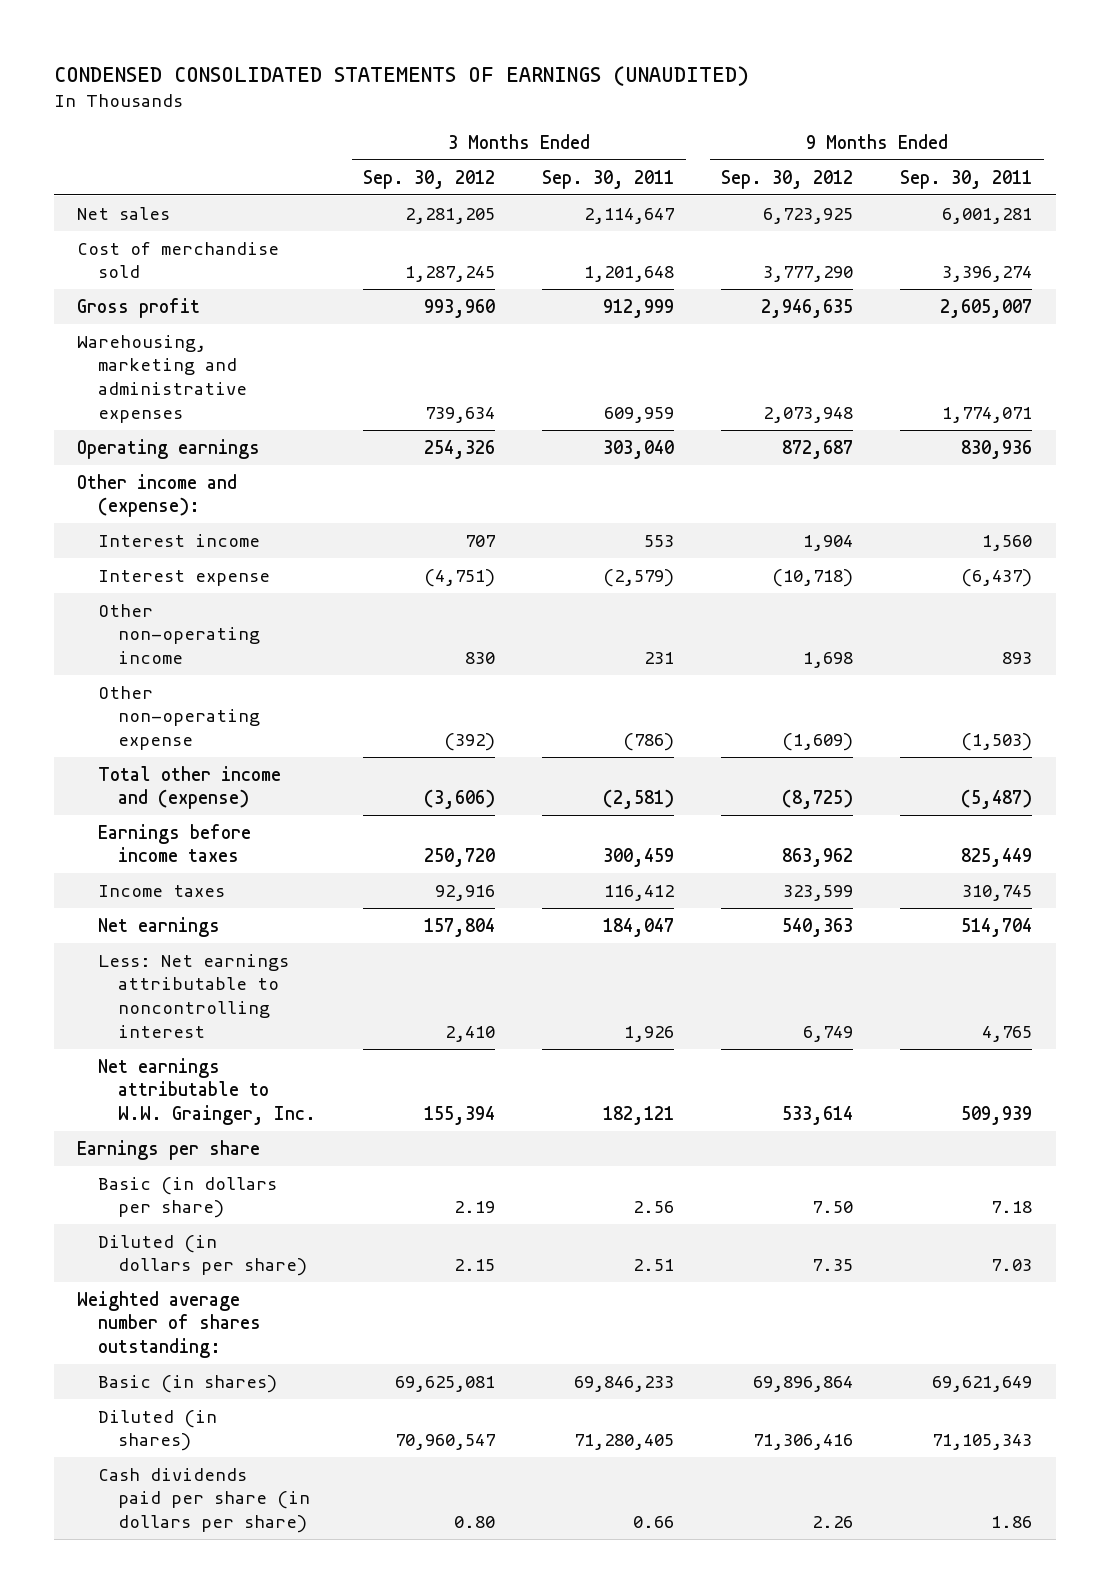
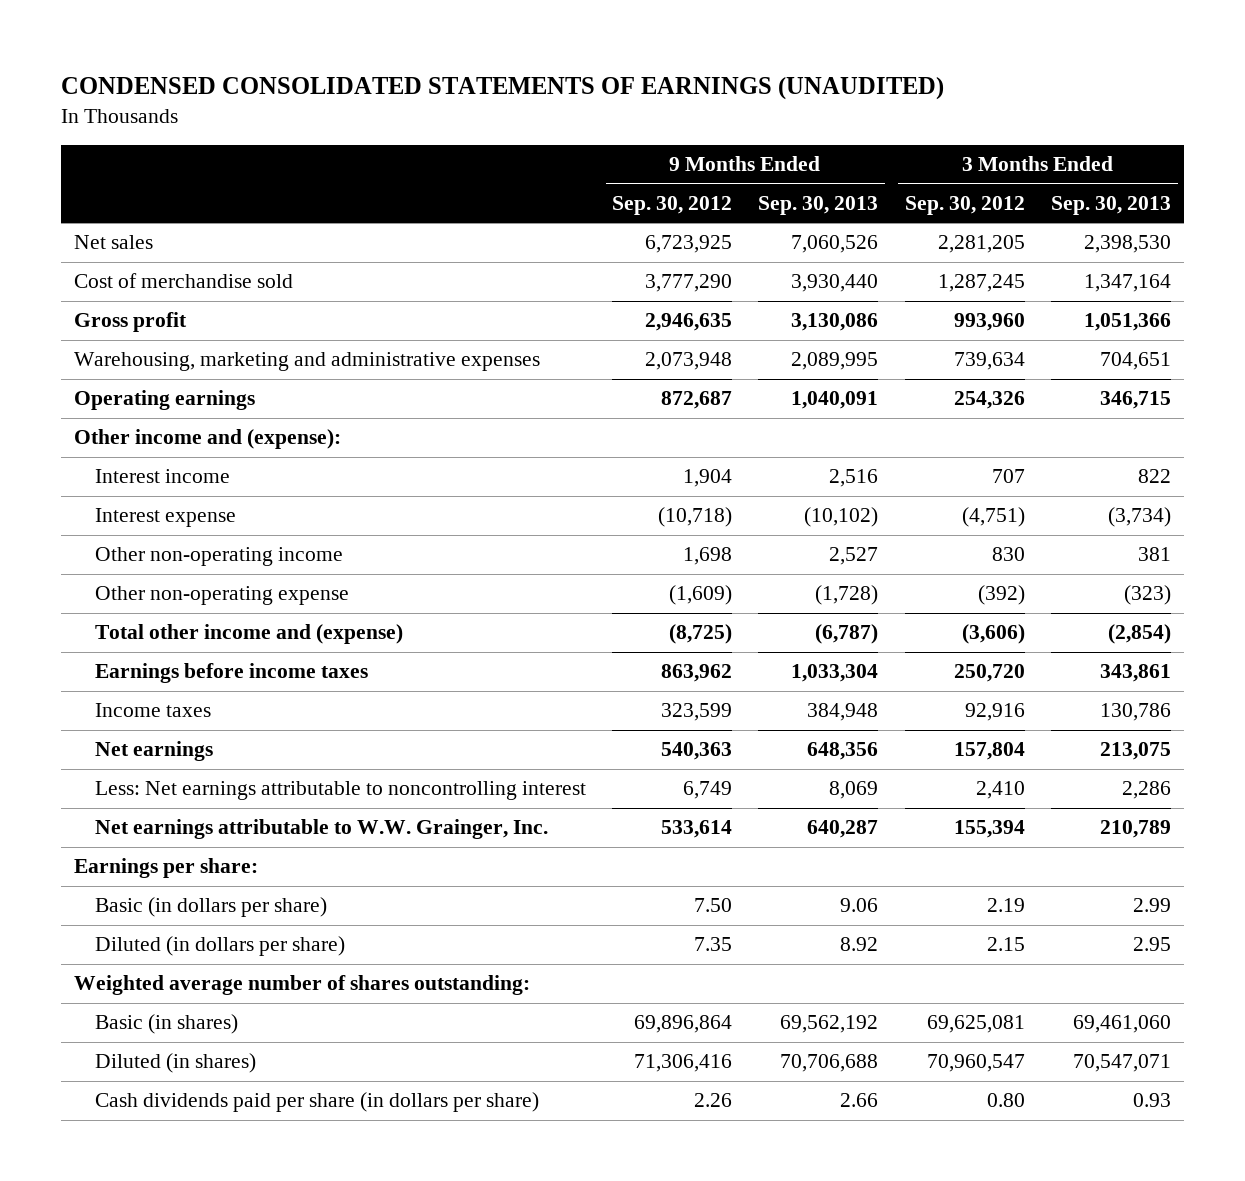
[542,169,675,189] Sep. 30, 2011 -> none
[900,169,1033,189] Sep. 30, 2011 -> none
none -> [758,195,879,215] Sep. 30, 2013
none -> [1051,195,1172,215] Sep. 30, 2013
[77,1139,261,1160] Earnings per share -> [74,858,259,879] Earnings per share:

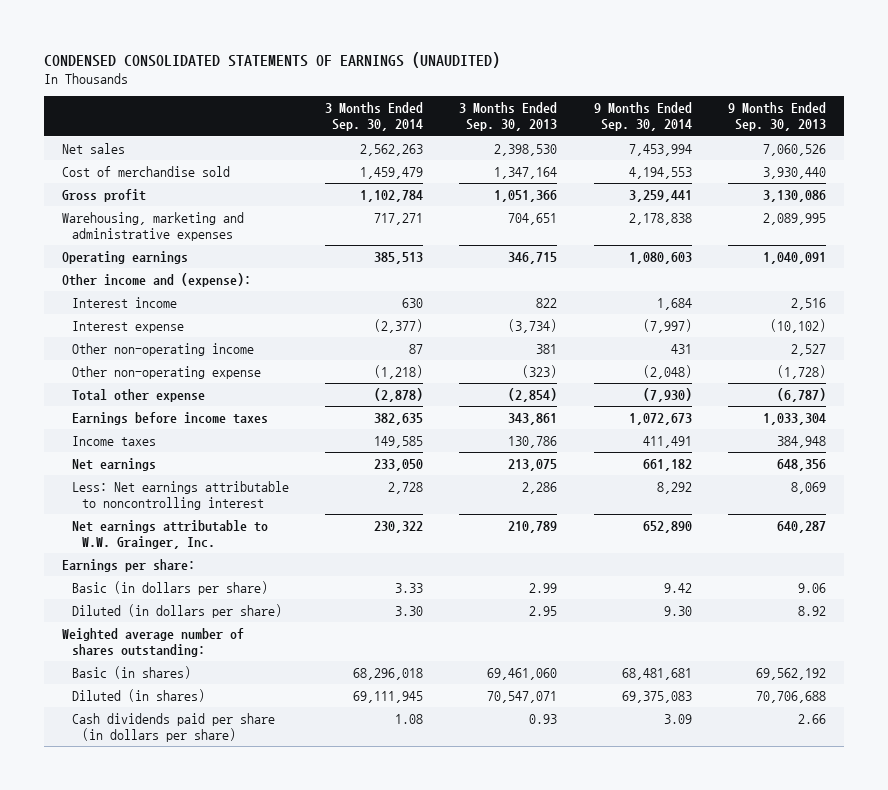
[612,195,733,215] Sep. 30, 2012 -> none
[904,195,1025,215] Sep. 30, 2012 -> none
none -> [324,102,423,132] 3 Months Ended Sep. 30, 2014
none -> [593,102,692,132] 9 Months Ended Sep. 30, 2014
[94,624,403,645] Total other income and (expense) -> [71,388,205,402] Total other expense

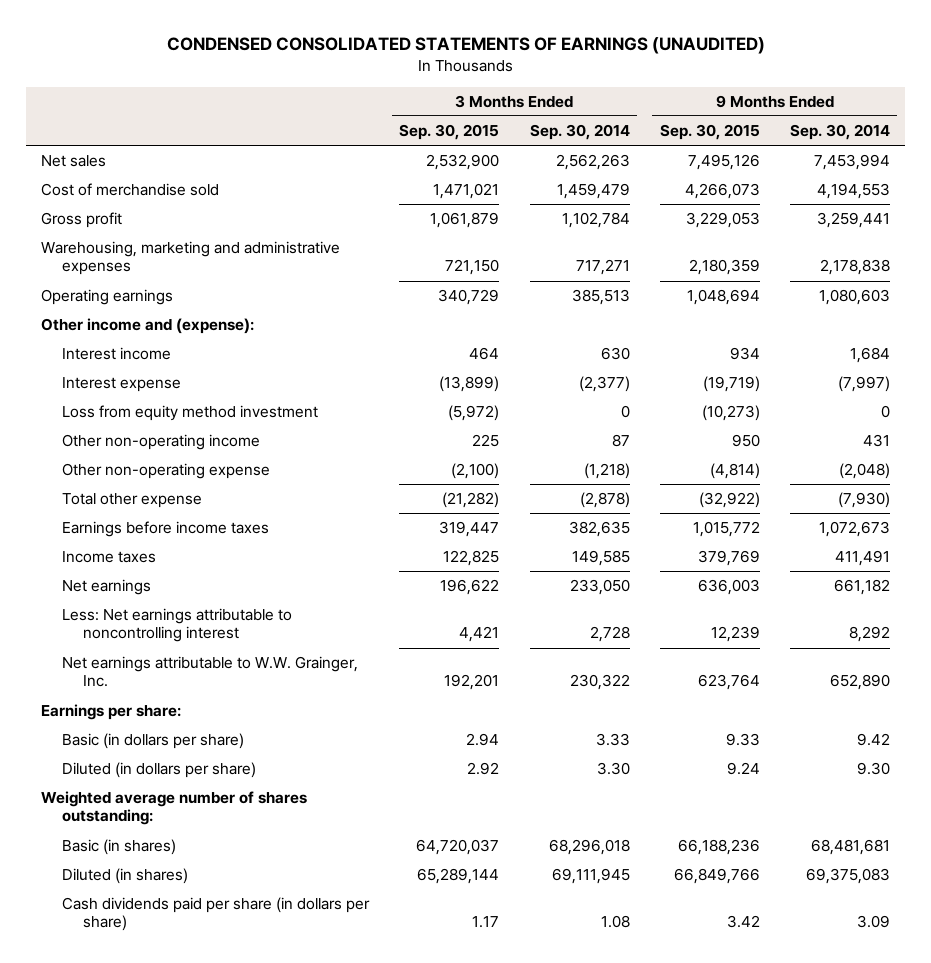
[459,102,558,132] 3 Months Ended Sep. 30, 2013 -> none
[727,102,826,132] 9 Months Ended Sep. 30, 2013 -> none
none -> [399,124,500,141] Sep. 30, 2015
none -> [659,124,760,141] Sep. 30, 2015
none -> [62,405,319,422] Loss from equity method investment

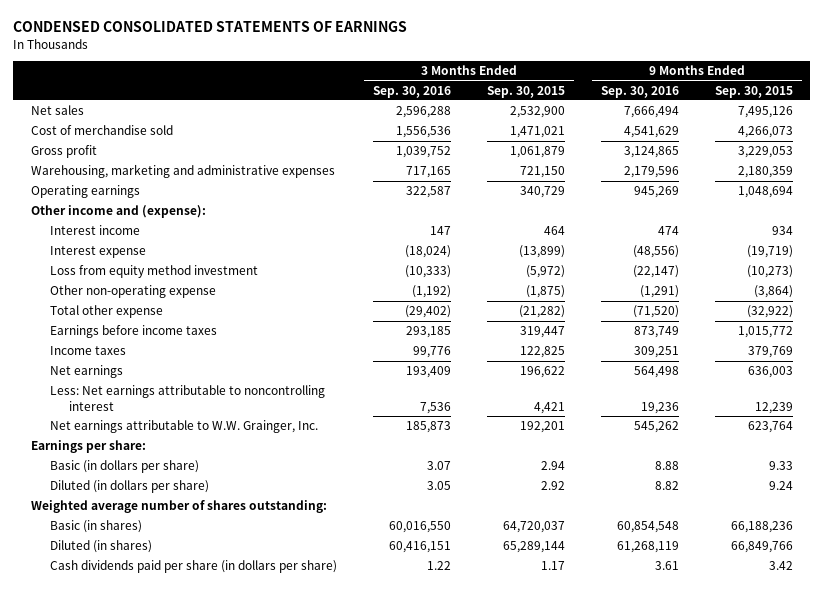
[166,37,765,55] CONDENSED CONSOLIDATED STATEMENTS OF EARNINGS (UNAUDITED) -> [13,21,408,33] CONDENSED CONSOLIDATED STATEMENTS OF EARNINGS
[529,124,630,141] Sep. 30, 2014 -> none
[789,124,890,141] Sep. 30, 2014 -> none
none -> [372,85,451,98] Sep. 30, 2016
none -> [600,85,679,98] Sep. 30, 2016
[62,434,261,451] Other non-operating income -> none
[451,463,500,480] (2,100) -> [525,285,565,299] (1,875)
[709,463,760,480] (4,814) -> [753,285,793,299] (3,864)

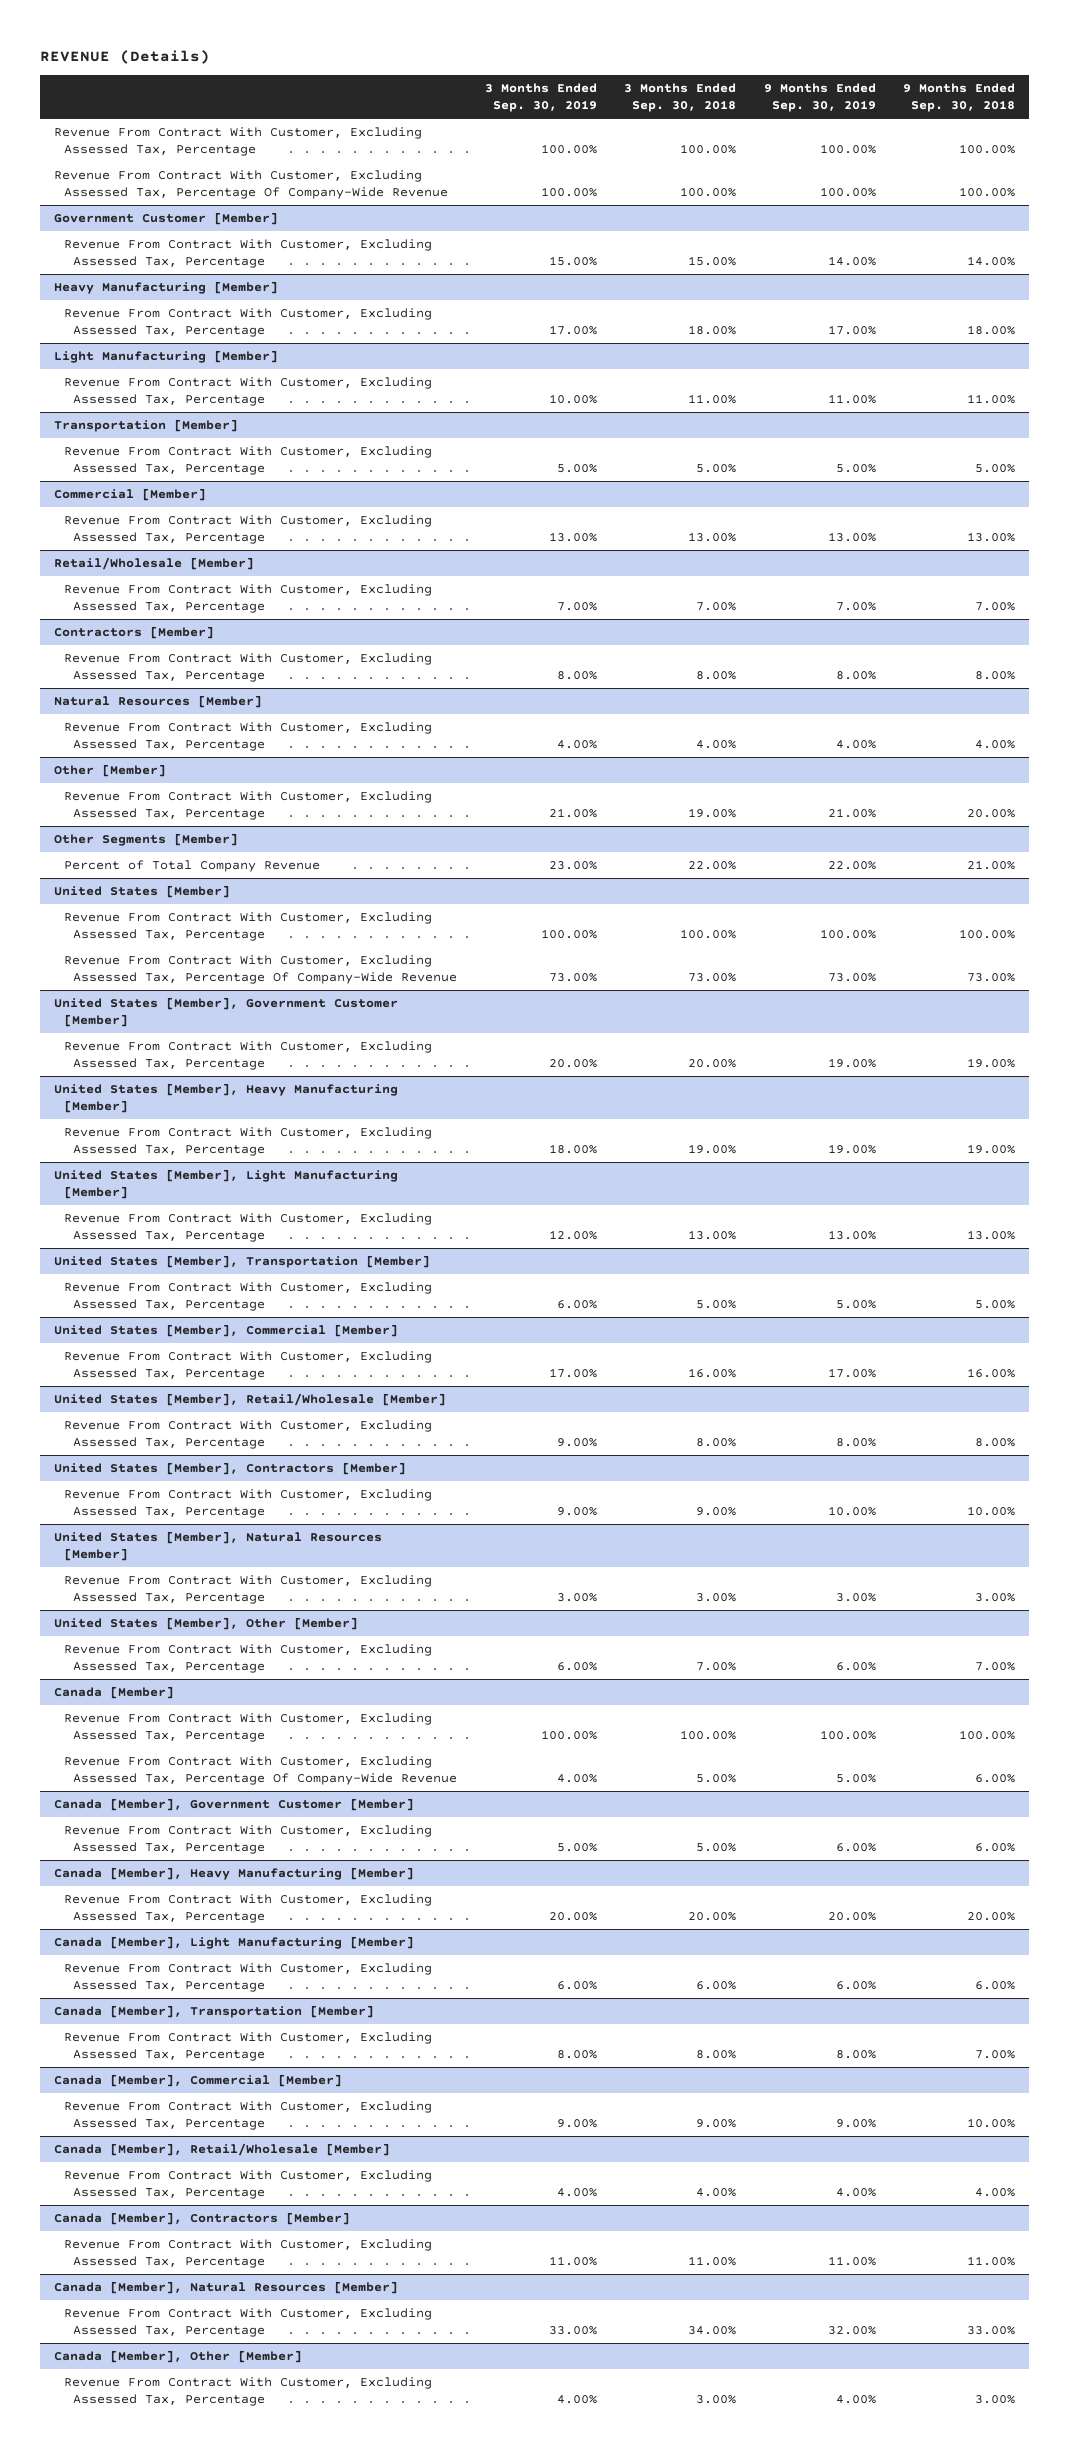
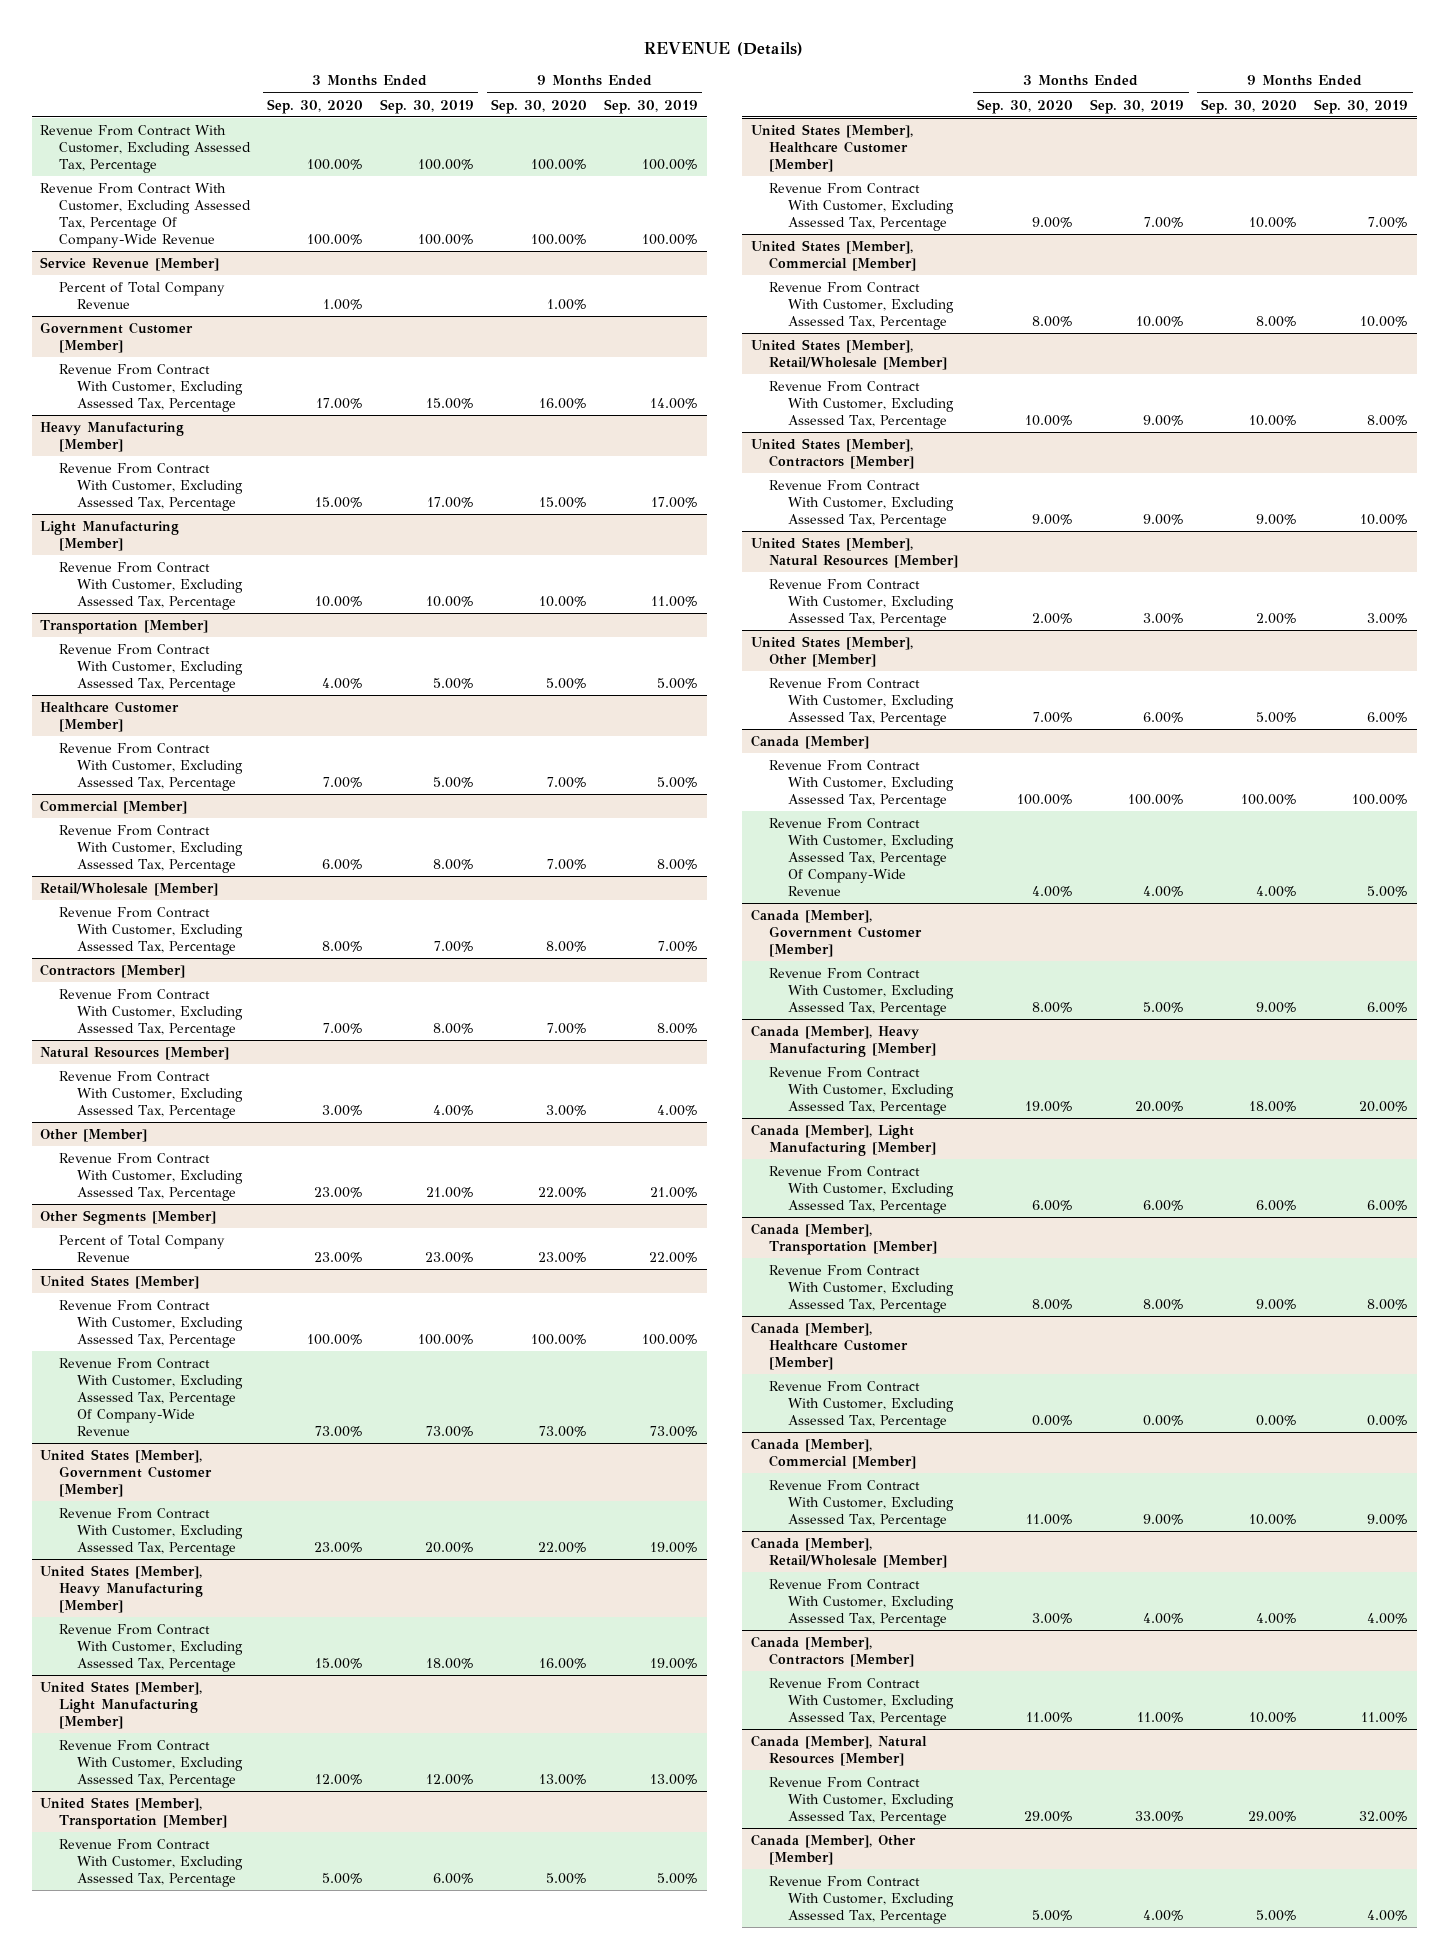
[624,83,737,113] 3 Months Ended Sep. 30, 2018 -> none
[903,83,1016,113] 9 Months Ended Sep. 30, 2018 -> none
none -> [266,98,363,114] Sep. 30, 2020
none -> [490,98,587,114] Sep. 30, 2020
none -> [40,257,220,272] Service Revenue [Member]
none -> [58,282,225,310] Percent of Total Company Revenue
none -> [40,701,180,733] Healthcare Customer [Member]
none -> [58,743,244,791] Revenue From Contract With Customer, Excluding Assessed Tax, Percentage
[548,531,597,542] 13.00% -> [432,858,474,870] 8.00%
[827,531,876,542] 13.00% -> [657,858,699,870] 8.00%
none -> [750,124,913,172] United States [Member], Healthcare Customer [Member]
none -> [769,183,954,231] Revenue From Contract With Customer, Excluding Assessed Tax, Percentage
[548,1367,597,1378] 17.00% -> [1136,315,1185,327] 10.00%
[827,1367,876,1378] 17.00% -> [1360,315,1409,327] 10.00%
none -> [750,1322,909,1370] Canada [Member], Healthcare Customer [Member]
none -> [769,1381,954,1429] Revenue From Contract With Customer, Excluding Assessed Tax, Percentage

